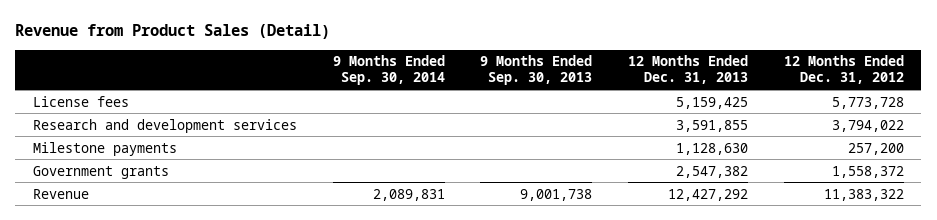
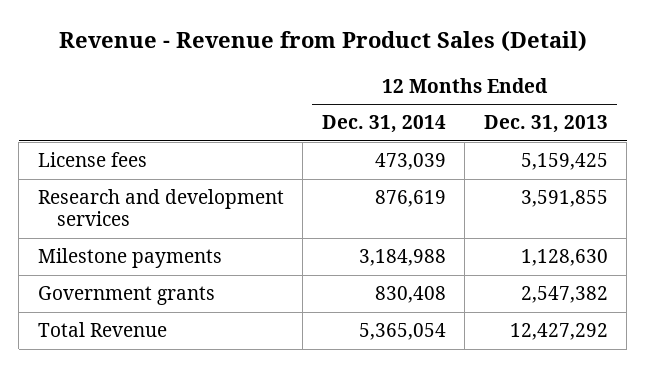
[15,24,331,40] Revenue from Product Sales (Detail) -> [58,31,587,53] Revenue - Revenue from Product Sales (Detail)
[332,55,445,86] 9 Months Ended Sep. 30, 2014 -> none
[480,55,593,86] 9 Months Ended Sep. 30, 2013 -> none
[783,55,904,85] 12 Months Ended Dec. 31, 2012 -> none
none -> [321,115,446,134] Dec. 31, 2014
[33,188,90,199] Revenue -> [37,322,167,338] Total Revenue

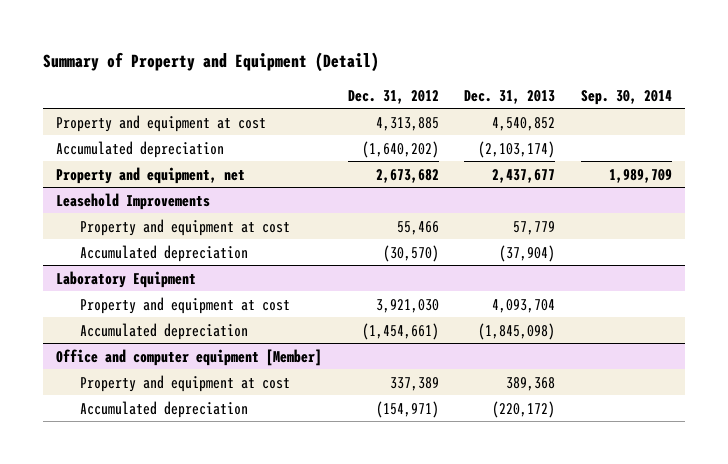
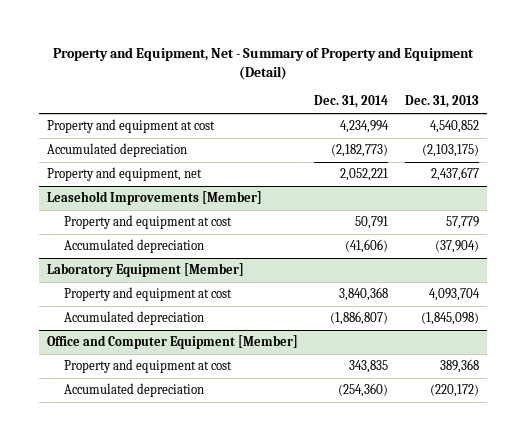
[43,51,380,72] Summary of Property and Equipment (Detail) -> [52,46,474,80] Property and Equipment, Net - Summary of Property and Equipment (Detail)
[347,89,439,104] Dec. 31, 2012 -> none
[581,89,673,105] Sep. 30, 2014 -> none
none -> [314,95,389,109] Dec. 31, 2014
[478,140,556,158] (2,103,174) -> [421,144,479,158] (2,103,175)
[55,192,210,210] Leasehold Improvements -> [46,191,262,206] Leasehold Improvements [Member]
[55,270,196,288] Laboratory Equipment -> [46,263,244,278] Laboratory Equipment [Member]
[55,348,322,366] Office and computer equipment [Member] -> [46,335,298,350] Office and Computer Equipment [Member]

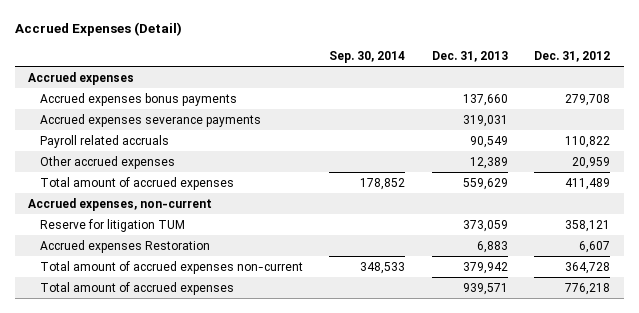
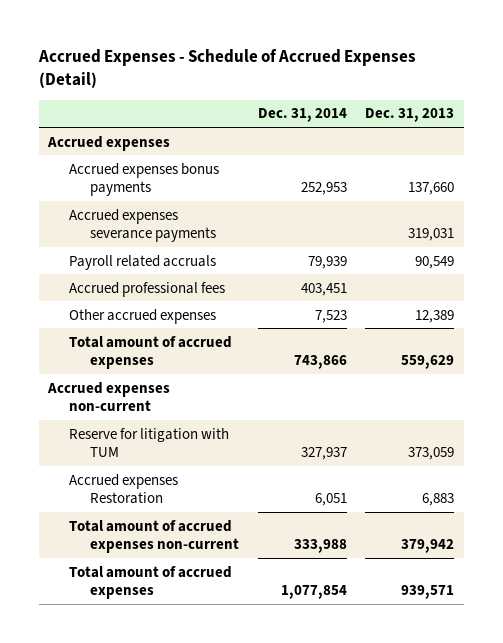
[14,22,182,37] Accrued Expenses (Detail) -> [37,49,416,89] Accrued Expenses - Schedule of Accrued Expenses (Detail)
[329,51,406,64] Sep. 30, 2014 -> none
[534,51,611,63] Dec. 31, 2012 -> none
none -> [257,108,347,123] Dec. 31, 2014
none -> [69,281,226,297] Accrued professional fees
[28,197,213,211] Accrued expenses, non-current -> [47,381,171,412] Accrued expenses non-current
[39,218,185,232] Reserve for litigation TUM -> [69,427,230,458] Reserve for litigation with TUM

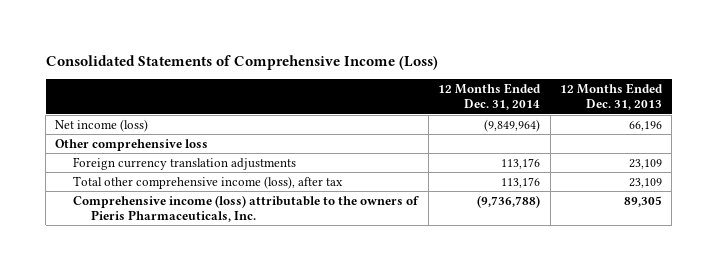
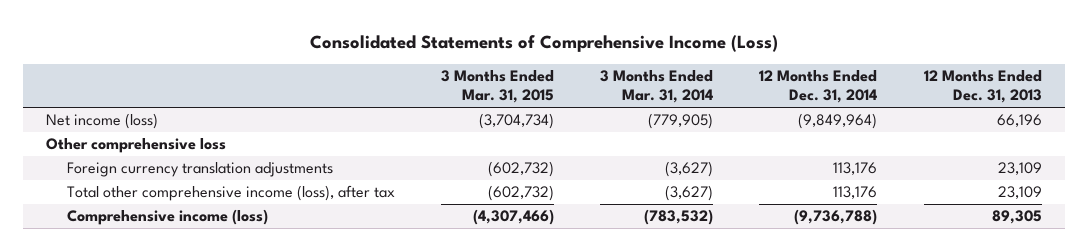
none -> [440,69,554,104] 3 Months Ended Mar. 31, 2015
none -> [600,69,714,104] 3 Months Ended Mar. 31, 2014
[73,194,420,223] Comprehensive income (loss) attributable to the owners of Pieris Pharmaceuticals, Inc. -> [66,209,268,226] Comprehensive income (loss)

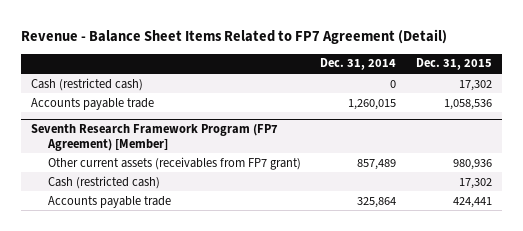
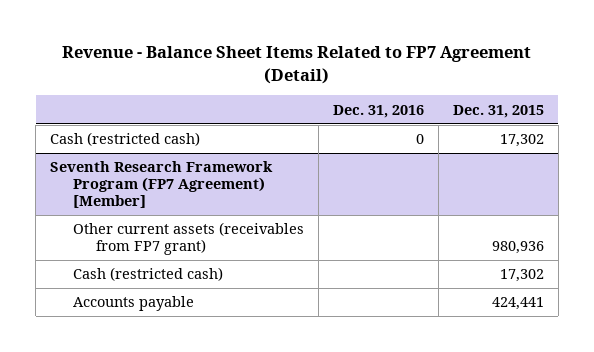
[320,58,397,71] Dec. 31, 2014 -> none
none -> [333,104,425,118] Dec. 31, 2016
[31,97,155,110] Accounts payable trade -> none
[47,195,171,208] Accounts payable trade -> [73,296,195,312] Accounts payable

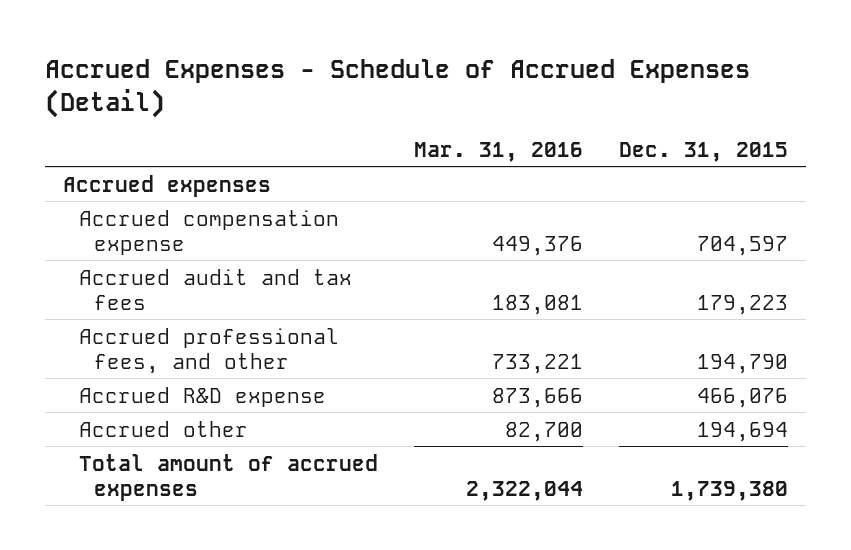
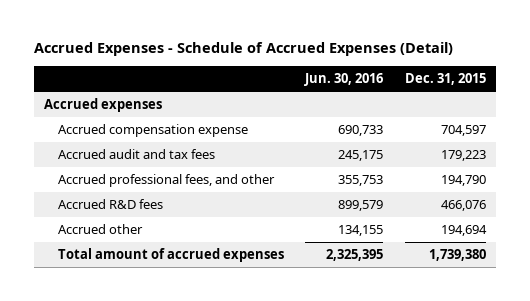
[413,141,583,162] Mar. 31, 2016 -> none
none -> [304,73,384,87] Jun. 30, 2016
[78,386,326,407] Accrued R&D expense -> [57,199,163,210] Accrued R&D fees

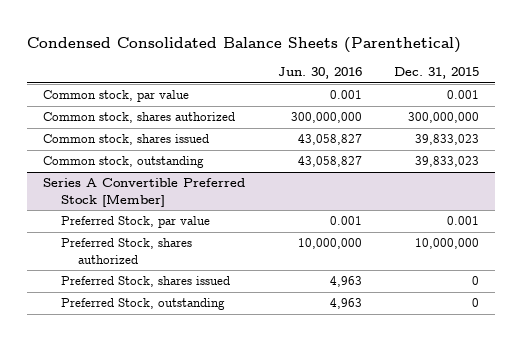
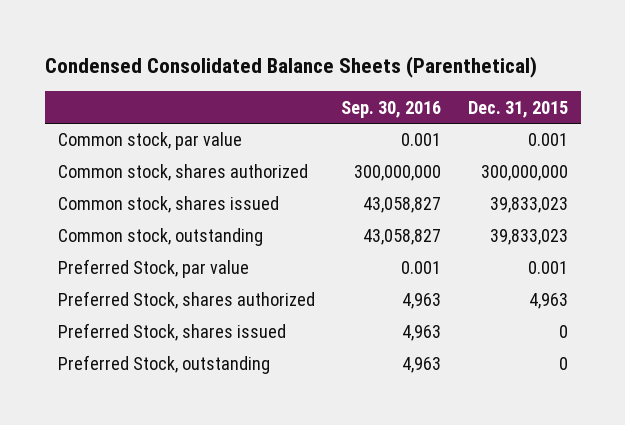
[277,67,362,80] Jun. 30, 2016 -> none
none -> [341,100,442,118] Sep. 30, 2016
[43,178,246,207] Series A Convertible Preferred Stock [Member] -> none
[414,238,479,250] 10,000,000 -> [528,293,568,310] 4,963

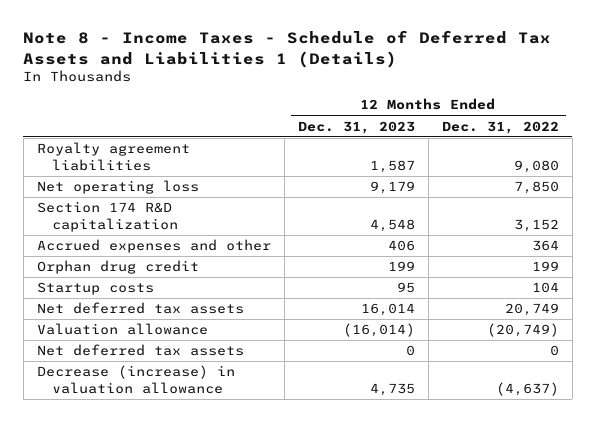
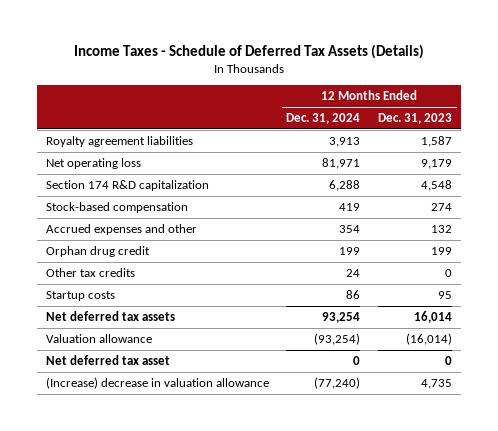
[23,30,552,68] Note 8 - Income Taxes - Schedule of Deferred Tax Assets and Liabilities 1 (Details) -> [73,44,424,60] Income Taxes - Schedule of Deferred Tax Assets (Details)
[441,120,559,134] Dec. 31, 2022 -> none
none -> [286,113,361,125] Dec. 31, 2024
none -> [45,201,188,213] Stock-based compensation
[387,240,415,252] 406 -> [431,224,453,233] 132
none -> [45,267,135,277] Other tax credits
[36,344,244,357] Net deferred tax assets -> [45,354,170,365] Net deferred tax asset
[36,365,235,395] Decrease (increase) in valuation allowance -> [45,376,269,389] (Increase) decrease in valuation allowance

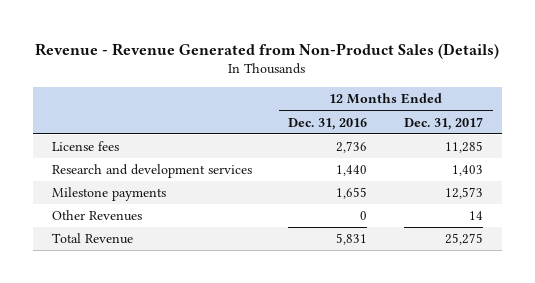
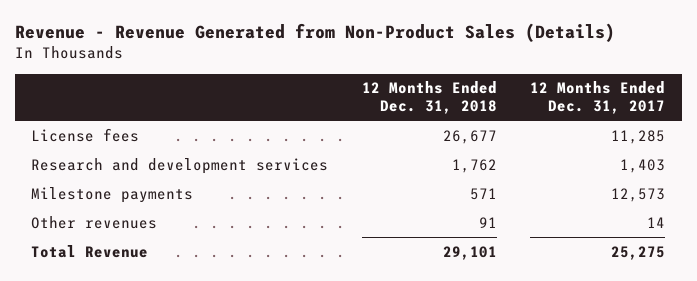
[288,117,368,130] Dec. 31, 2016 -> none
none -> [361,81,497,114] 12 Months Ended Dec. 31, 2018
[51,210,142,222] Other Revenues -> [31,215,158,229] Other revenues

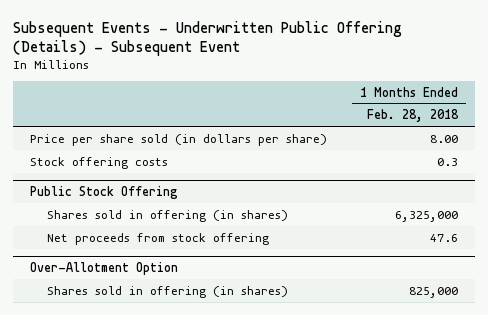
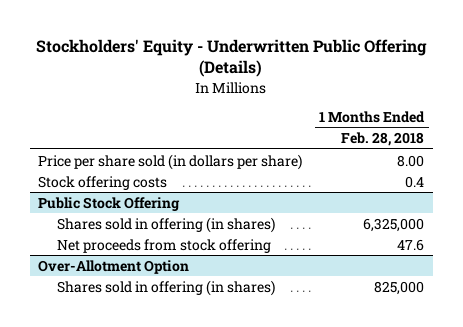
[13,20,403,56] Subsequent Events - Underwritten Public Offering (Details) - Subsequent Event -> [36,38,428,78] Stockholders' Equity - Underwritten Public Offering (Details)
[437,157,459,166] 0.3 -> [405,175,425,188] 0.4

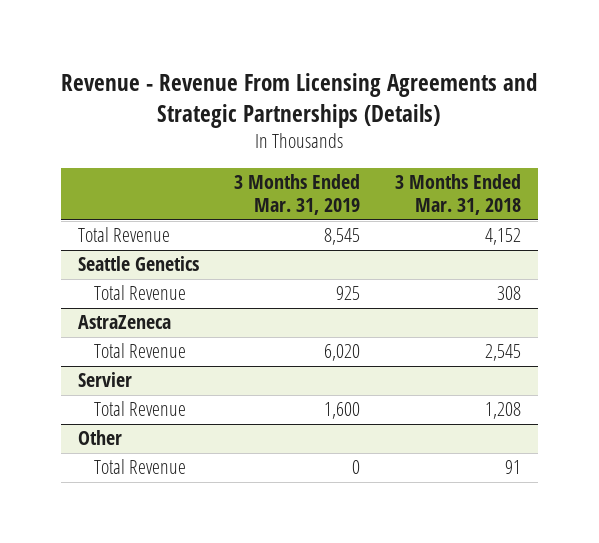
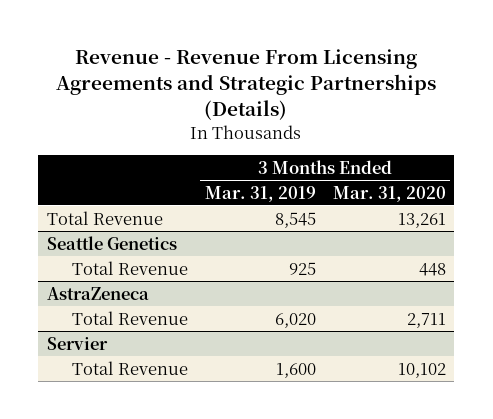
[394,174,521,216] 3 Months Ended Mar. 31, 2018 -> none
none -> [332,185,446,202] Mar. 31, 2020
[78,430,123,446] Other -> none
[93,459,186,475] Total Revenue -> none

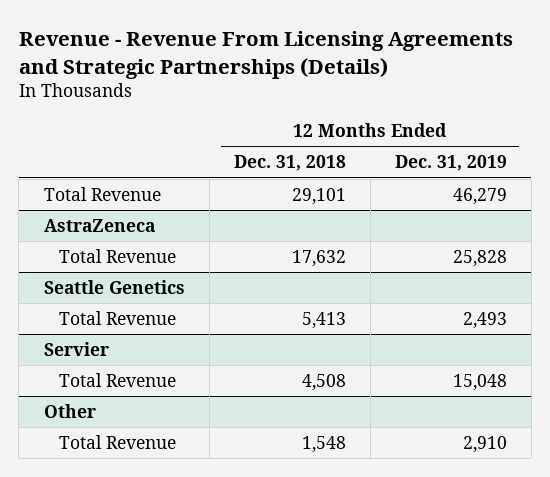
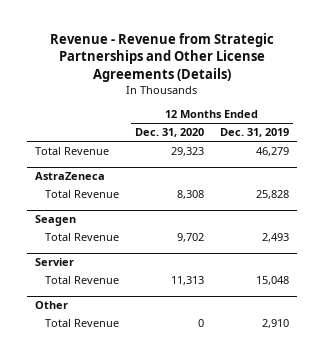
[18,31,513,79] Revenue - Revenue From Licensing Agreements and Strategic Partnerships (Details) -> [49,33,274,82] Revenue - Revenue from Strategic Partnerships and Other License Agreements (Details)
[233,155,346,172] Dec. 31, 2018 -> none
none -> [135,128,205,138] Dec. 31, 2020
[43,279,185,294] Seattle Genetics -> [34,215,76,227] Seagen

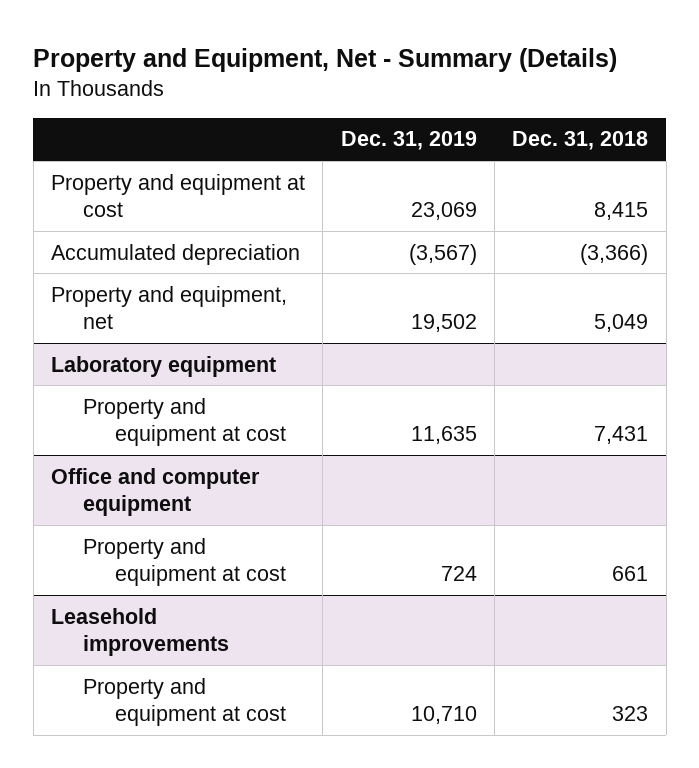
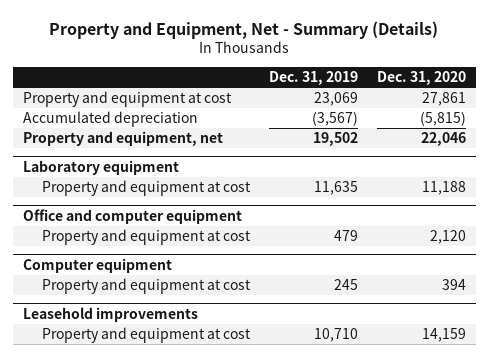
[512,131,649,151] Dec. 31, 2018 -> none
none -> [377,71,467,86] Dec. 31, 2020
[440,566,477,582] 724 -> [334,230,359,242] 479
none -> [22,257,172,273] Computer equipment
none -> [42,278,252,295] Property and equipment at cost

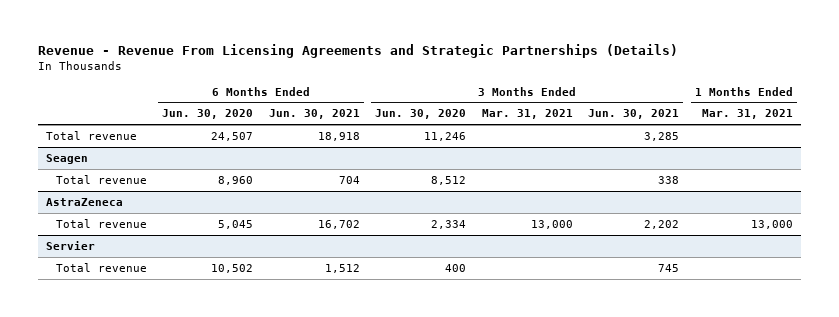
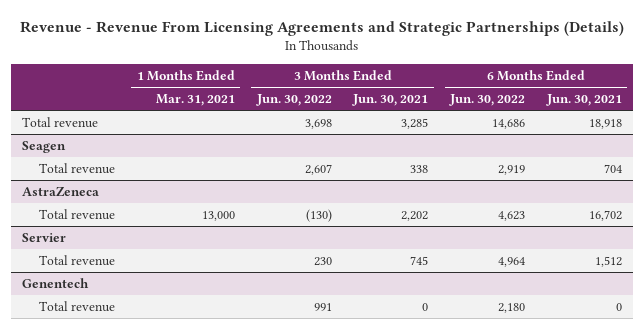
[162,109,254,120] Jun. 30, 2020 -> none
[375,109,467,120] Jun. 30, 2020 -> none
[481,109,573,120] Mar. 31, 2021 -> none
none -> [255,94,332,107] Jun. 30, 2022
none -> [449,94,526,107] Jun. 30, 2022
none -> [21,278,89,289] Genentech
none -> [39,301,116,313] Total revenue

